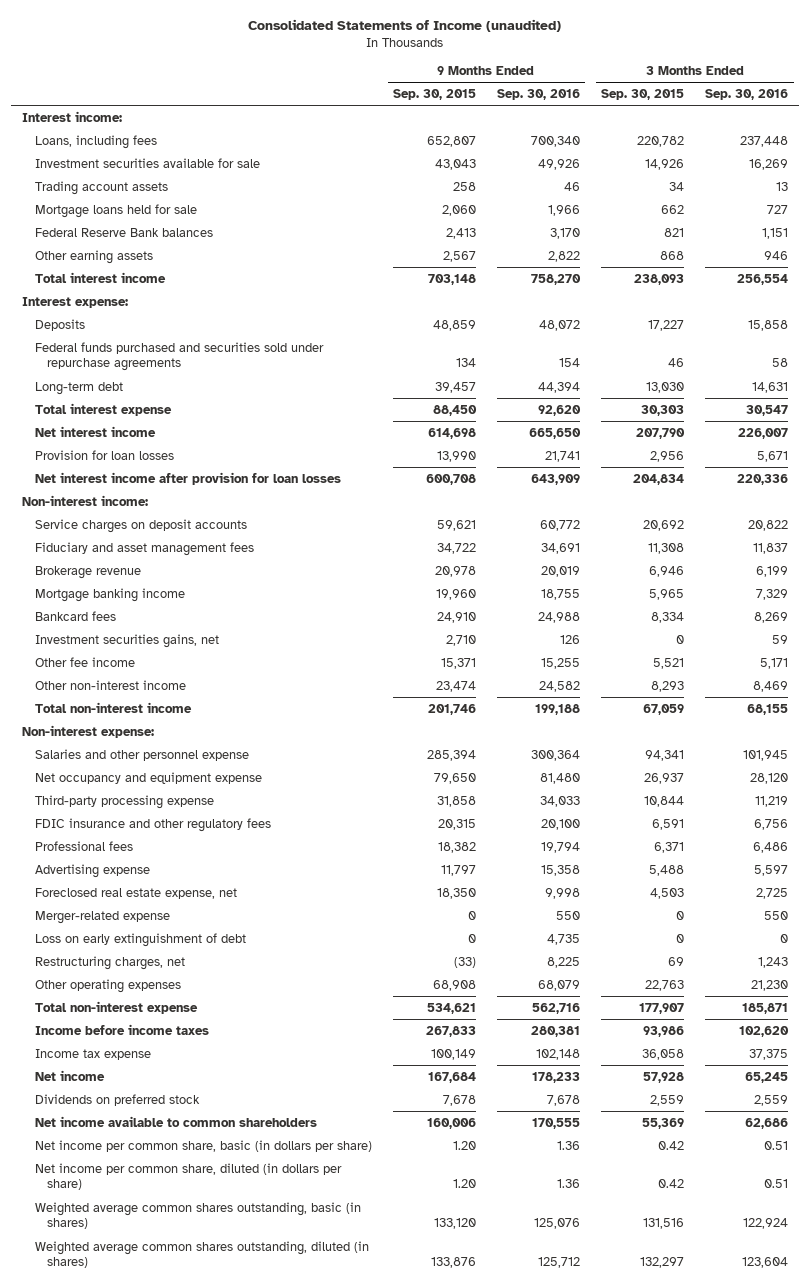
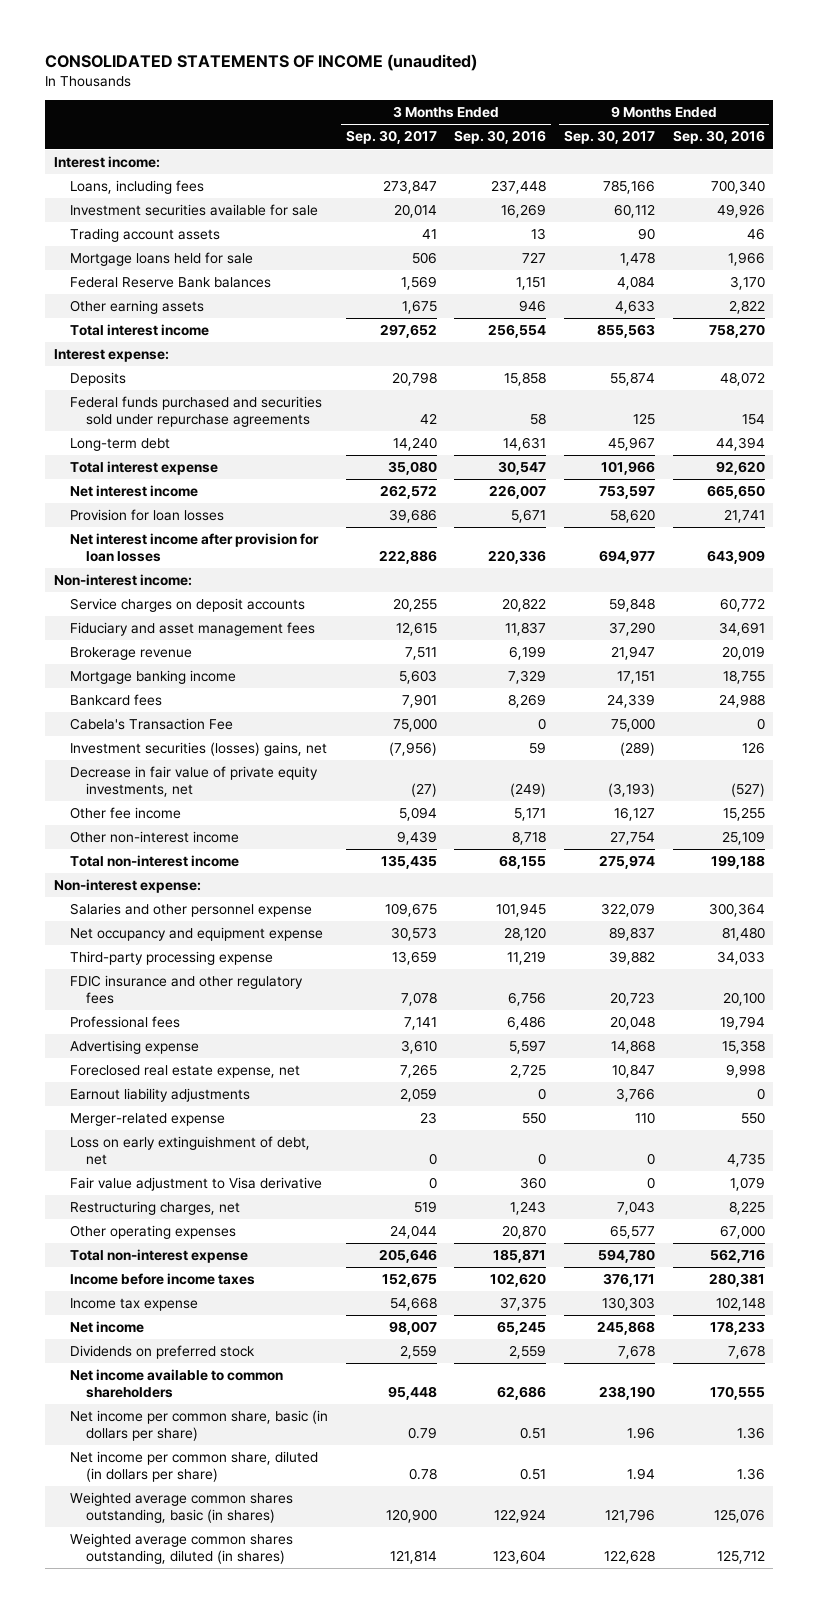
[248,19,562,33] Consolidated Statements of Income (unaudited) -> [44,53,477,71] CONSOLIDATED STATEMENTS OF INCOME (unaudited)
[392,88,476,100] Sep. 30, 2015 -> none
[601,88,685,100] Sep. 30, 2015 -> none
none -> [345,130,437,145] Sep. 30, 2017
none -> [563,130,655,145] Sep. 30, 2017
none -> [69,718,233,731] Cabela's Transaction Fee
[34,633,219,648] Investment securities gains, net -> [69,742,327,757] Investment securities (losses) gains, net
none -> [69,766,318,798] Decrease in fair value of private equity investments, net
[539,680,581,692] 24,582 -> [721,831,765,846] 25,109
[753,680,789,692] 8,469 -> [512,831,547,846] 8,718
none -> [69,1088,250,1103] Earnout liability adjustments
[34,932,246,947] Loss on early extinguishment of debt -> [69,1136,310,1166] Loss on early extinguishment of debt, net
none -> [69,1177,322,1192] Fair value adjustment to Visa derivative
[538,979,581,991] 68,079 -> [719,1225,765,1240] 67,000
[751,979,789,991] 21,230 -> [502,1225,547,1240] 20,870

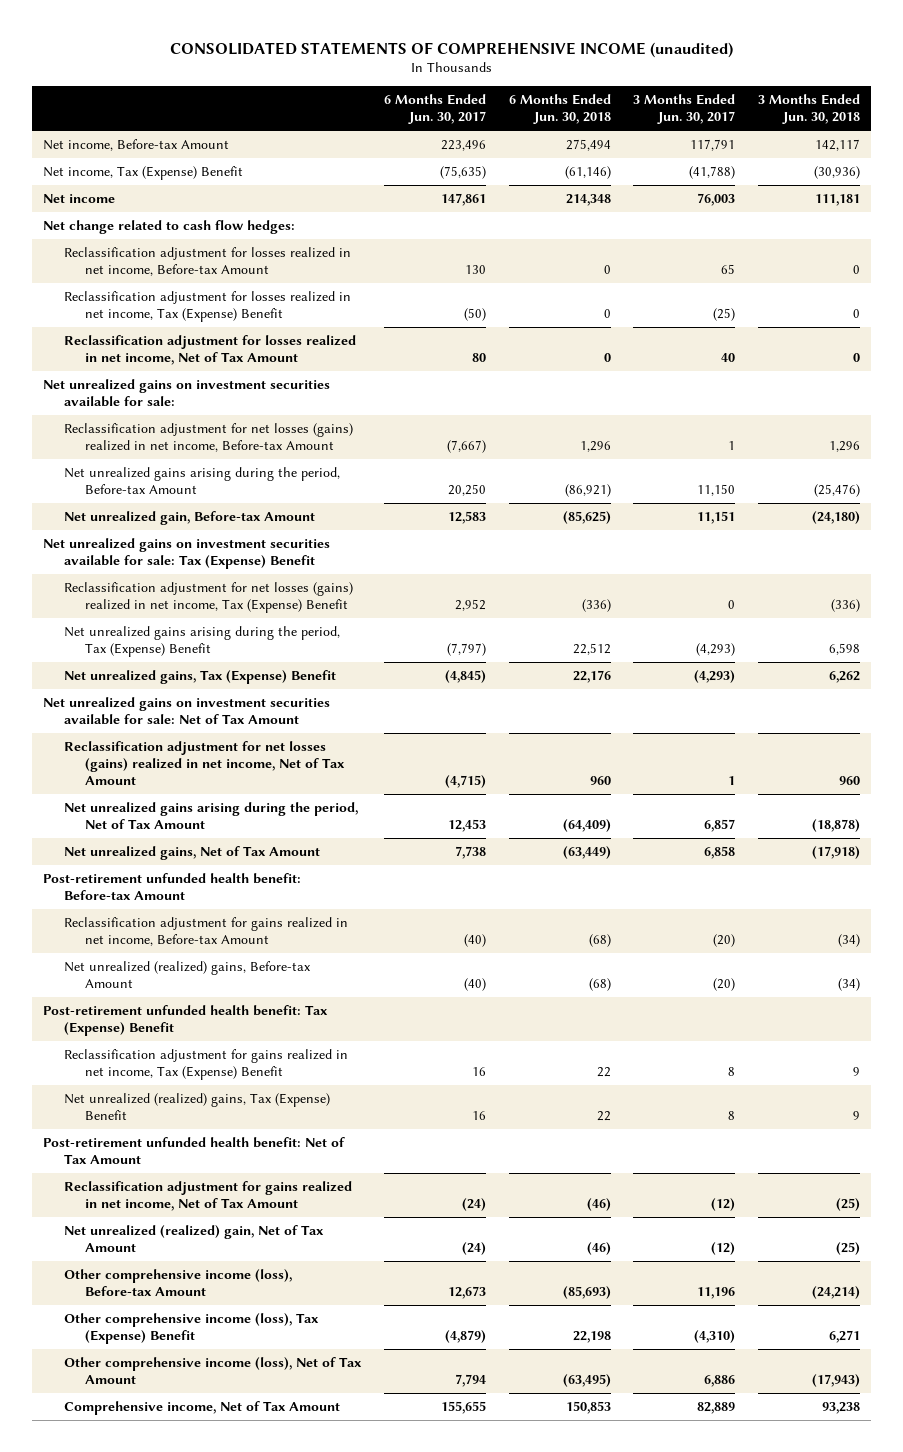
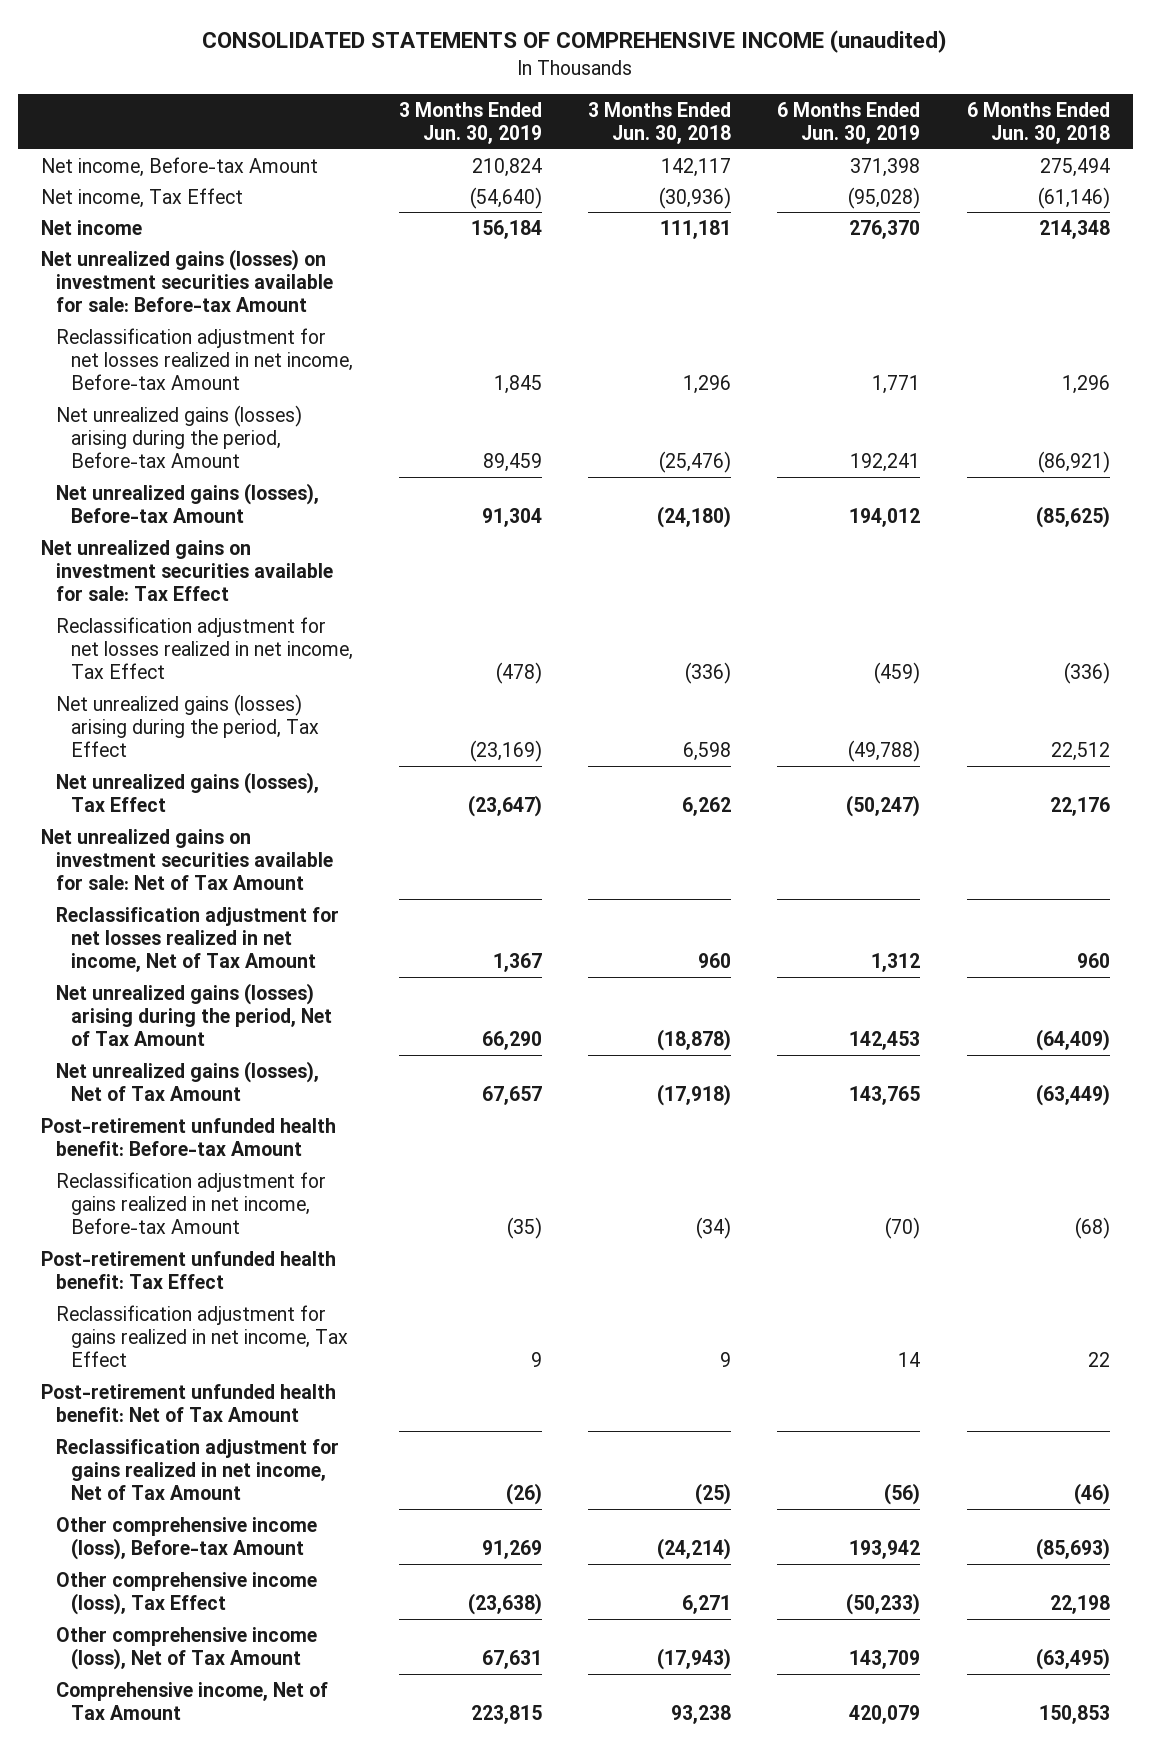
[383,94,486,125] 6 Months Ended Jun. 30, 2017 -> none
[633,94,736,125] 3 Months Ended Jun. 30, 2017 -> none
none -> [399,101,543,145] 3 Months Ended Jun. 30, 2019
none -> [777,101,921,145] 6 Months Ended Jun. 30, 2019
[43,165,244,180] Net income, Tax (Expense) Benefit -> [41,187,244,208] Net income, Tax Effect
[43,219,296,234] Net change related to cash flow hedges: -> none
[64,246,352,277] Reclassification adjustment for losses realized in net income, Before-tax Amount -> none
[64,290,352,323] Reclassification adjustment for losses realized in net income, Tax (Expense) Benefit -> none
[64,334,357,366] Reclassification adjustment for losses realized in net income, Net of Tax Amount -> none
[43,378,331,408] Net unrealized gains on investment securities available for sale: -> [41,248,334,313] Net unrealized gains (losses) on investment securities available for sale: Before-tax Amount
[64,422,354,453] Reclassification adjustment for net losses (gains) realized in net income, Before-tax Amount -> [56,327,354,391] Reclassification adjustment for net losses realized in net income, Before-tax Amount
[64,466,341,495] Net unrealized gains arising during the period, Before-tax Amount -> [56,404,303,469] Net unrealized gains (losses) arising during the period, Before-tax Amount
[64,510,316,525] Net unrealized gain, Before-tax Amount -> [56,482,320,523] Net unrealized gains (losses), Before-tax Amount
[43,537,331,570] Net unrealized gains on investment securities available for sale: Tax (Expense) Benefit -> [41,539,334,602] Net unrealized gains on investment securities available for sale: Tax Effect
[64,581,354,614] Reclassification adjustment for net losses (gains) realized in net income, Tax (Expense) Benefit -> [56,616,354,680] Reclassification adjustment for net losses realized in net income, Tax Effect
[64,625,341,658] Net unrealized gains arising during the period, Tax (Expense) Benefit -> [56,693,320,758] Net unrealized gains (losses) arising during the period, Tax Effect
[64,669,337,684] Net unrealized gains, Tax (Expense) Benefit -> [56,771,320,812] Net unrealized gains (losses), Tax Effect
[64,740,346,786] Reclassification adjustment for net losses (gains) realized in net income, Net of Tax Amount -> [56,906,340,973] Reclassification adjustment for net losses realized in net income, Net of Tax Amount
[64,801,359,830] Net unrealized gains arising during the period, Net of Tax Amount -> [56,982,333,1047] Net unrealized gains (losses) arising during the period, Net of Tax Amount
[64,845,321,860] Net unrealized gains, Net of Tax Amount -> [56,1060,320,1101] Net unrealized gains (losses), Net of Tax Amount
[64,960,312,989] Net unrealized (realized) gains, Before-tax Amount -> none
[64,1092,331,1121] Net unrealized (realized) gains, Tax (Expense) Benefit -> none
[43,1004,329,1037] Post-retirement unfunded health benefit: Tax (Expense) Benefit -> [41,1250,337,1289] Post-retirement unfunded health benefit: Tax Effect
[64,1048,349,1081] Reclassification adjustment for gains realized in net income, Tax (Expense) Benefit -> [56,1304,349,1368] Reclassification adjustment for gains realized in net income, Tax Effect
[64,1224,325,1253] Net unrealized (realized) gain, Net of Tax Amount -> none
[64,1312,320,1345] Other comprehensive income (loss), Tax (Expense) Benefit -> [56,1571,318,1615] Other comprehensive income (loss), Tax Effect

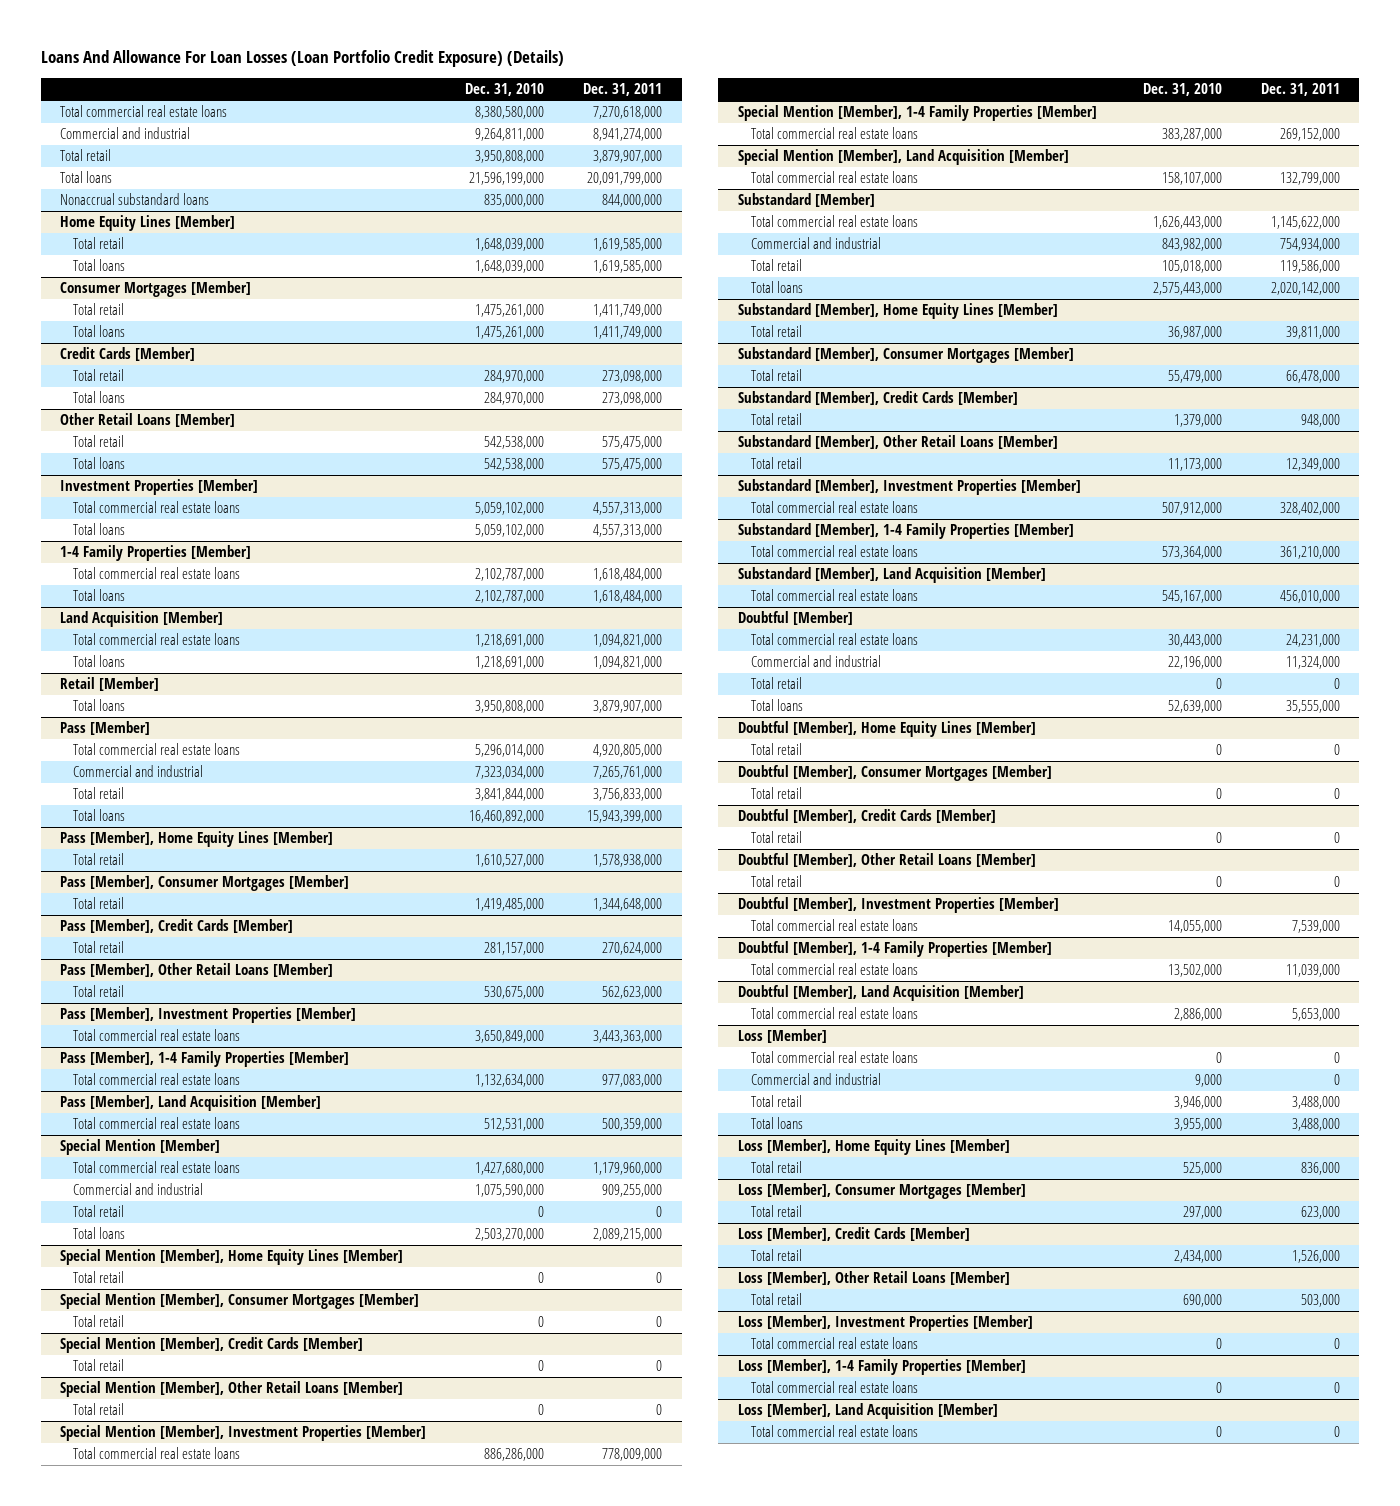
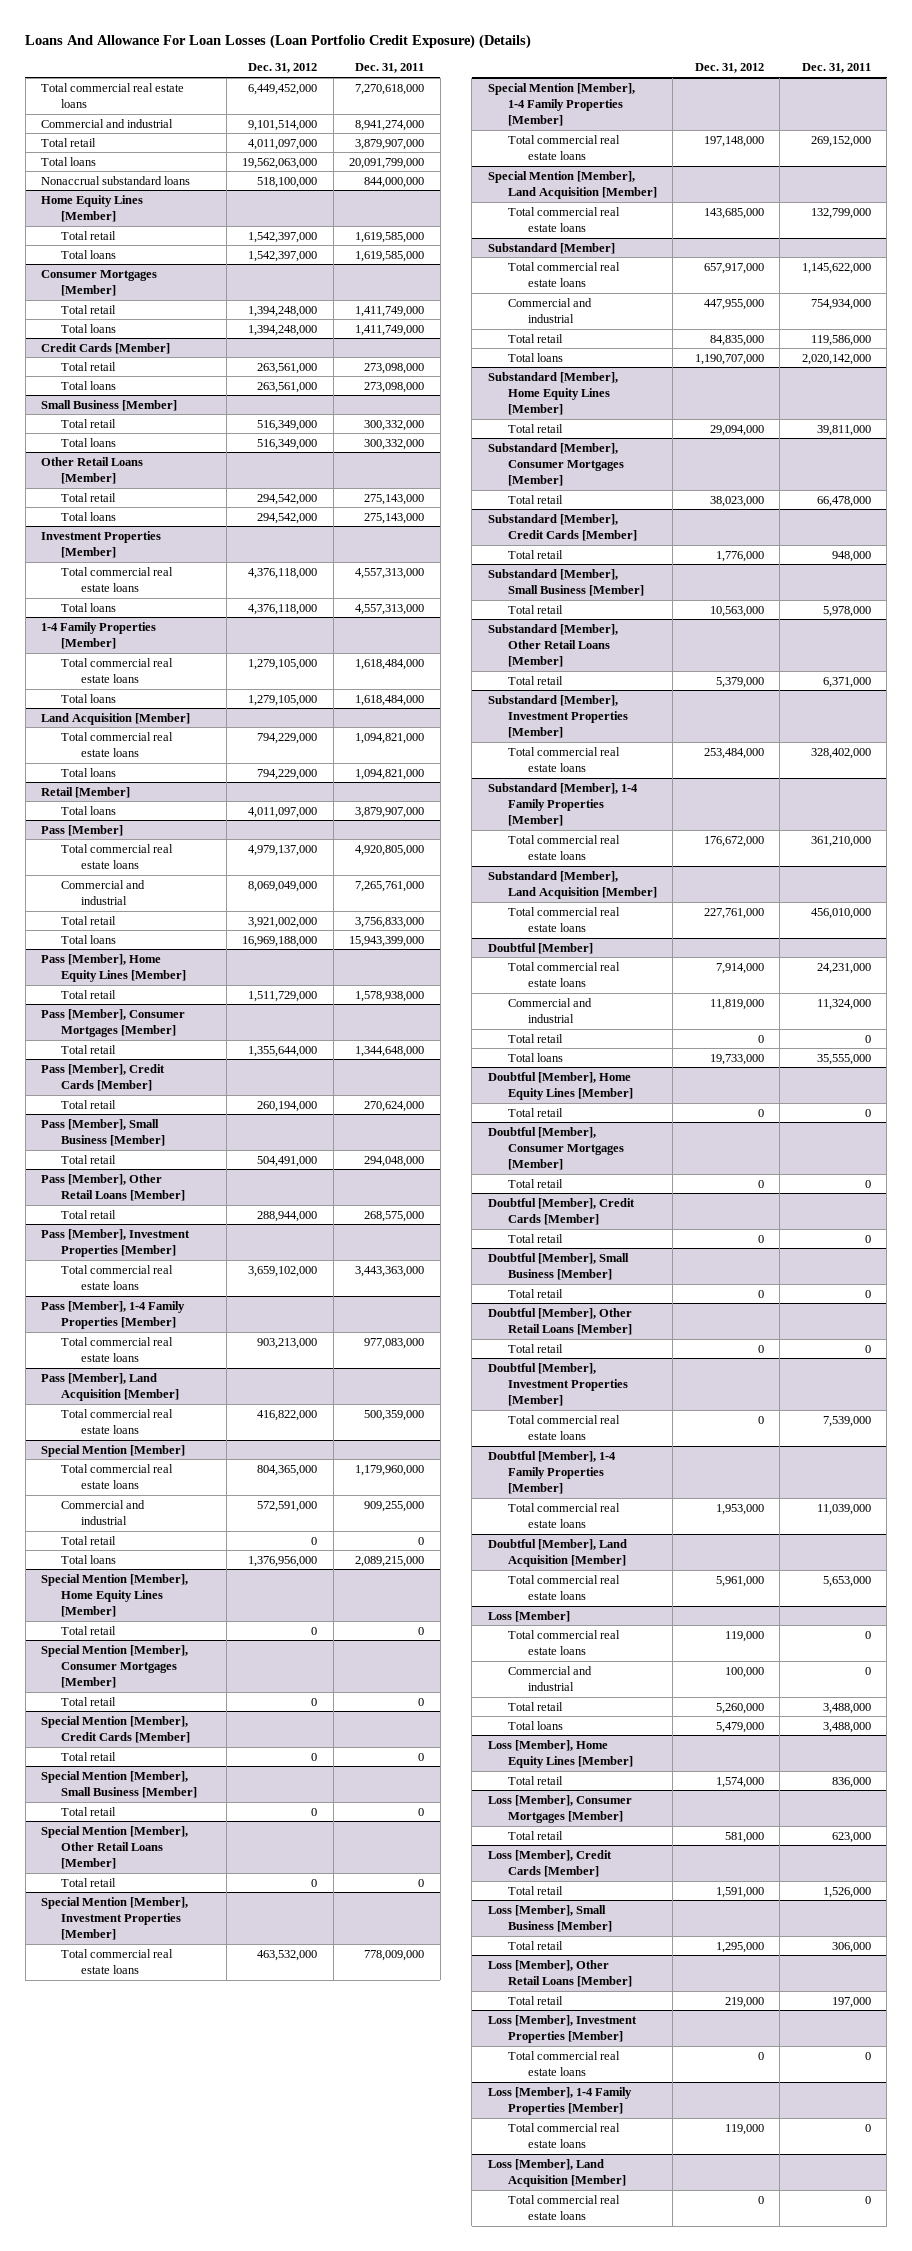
[465,83,545,97] Dec. 31, 2010 -> none
none -> [248,63,318,74] Dec. 31, 2012
none -> [41,399,178,411] Small Business [Member]
none -> [61,418,117,428] Total retail
none -> [61,437,117,447] Total loans
[602,436,663,450] 575,475,000 -> [364,493,425,505] 275,143,000
[602,458,663,472] 575,475,000 -> [364,512,425,524] 275,143,000
none -> [41,1118,166,1147] Pass [Member], Small Business [Member]
none -> [61,1154,117,1164] Total retail
[602,986,663,1000] 562,623,000 -> [364,1210,425,1222] 268,575,000
none -> [41,1770,198,1799] Special Mention [Member], Small Business [Member]
none -> [61,1806,117,1816] Total retail
none -> [487,568,644,597] Substandard [Member], Small Business [Member]
none -> [507,604,563,614] Total retail
[1285,458,1340,472] 12,349,000 -> [822,676,871,688] 6,371,000
none -> [487,1252,629,1281] Doubtful [Member], Small Business [Member]
none -> [507,1288,563,1298] Total retail
none -> [487,1904,612,1933] Loss [Member], Small Business [Member]
none -> [507,1940,563,1950] Total retail
[1300,1294,1340,1308] 503,000 -> [831,1996,871,2008] 197,000

